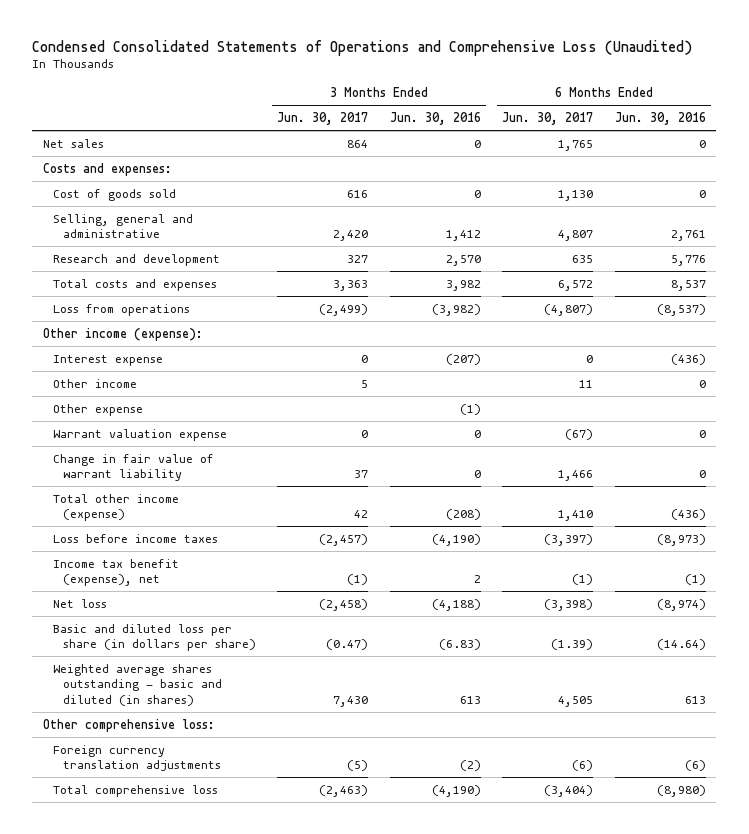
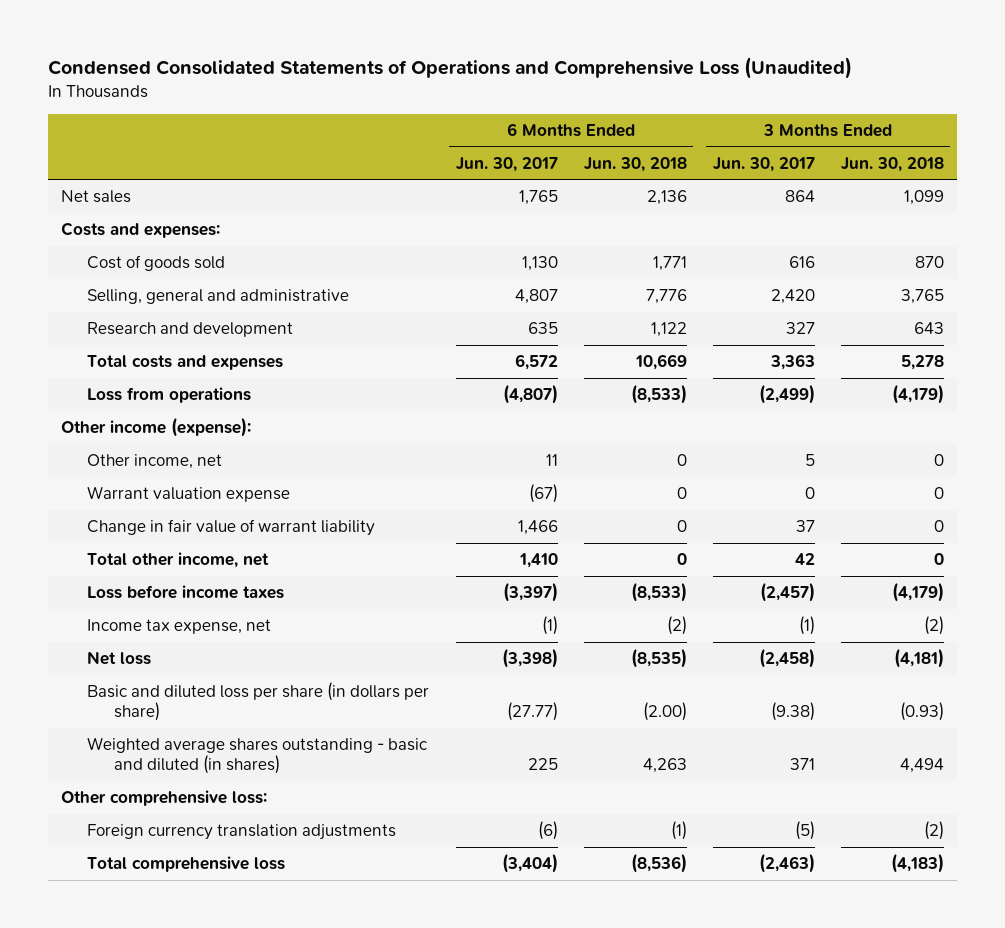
[389,112,481,126] Jun. 30, 2016 -> none
[614,112,706,126] Jun. 30, 2016 -> none
none -> [583,156,687,172] Jun. 30, 2018
none -> [840,156,944,172] Jun. 30, 2018
[53,354,164,366] Interest expense -> none
[53,403,144,416] Other expense -> none
[53,378,138,388] Other income -> [87,454,223,470] Other income, net
[53,493,180,522] Total other income (expense) -> [87,552,270,569] Total other income, net
[53,558,180,587] Income tax benefit (expense), net -> [87,619,272,635] Income tax expense, net
[326,639,369,651] (0.47) -> [770,702,815,722] (9.38)
[551,639,594,651] (1.39) -> [506,702,558,722] (27.77)
[333,696,369,708] 7,430 -> [789,758,815,771] 371
[558,696,594,708] 4,505 -> [527,758,558,771] 225

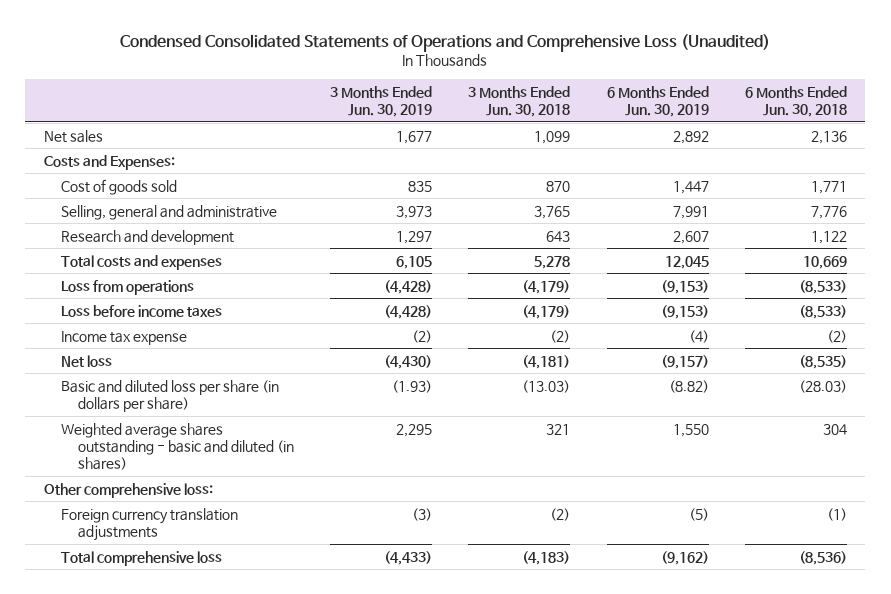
[455,156,558,172] Jun. 30, 2017 -> none
[712,156,815,172] Jun. 30, 2017 -> none
none -> [330,85,433,117] 3 Months Ended Jun. 30, 2019
none -> [606,85,709,117] 6 Months Ended Jun. 30, 2019
[60,222,220,239] Costs and expenses: -> [43,154,175,170] Costs and Expenses:
[60,417,251,438] Other income (expense): -> none
[87,454,223,470] Other income, net -> none
[87,486,291,503] Warrant valuation expense -> none
[87,519,376,537] Change in fair value of warrant liability -> none
[87,552,270,569] Total other income, net -> none
[87,619,272,635] Income tax expense, net -> [60,330,187,345] Income tax expense
[642,702,687,722] (2.00) -> [799,379,848,393] (28.03)
[899,702,944,722] (0.93) -> [522,379,571,393] (13.03)
[642,758,687,774] 4,263 -> [823,423,848,435] 304
[899,758,944,774] 4,494 -> [546,423,571,435] 321

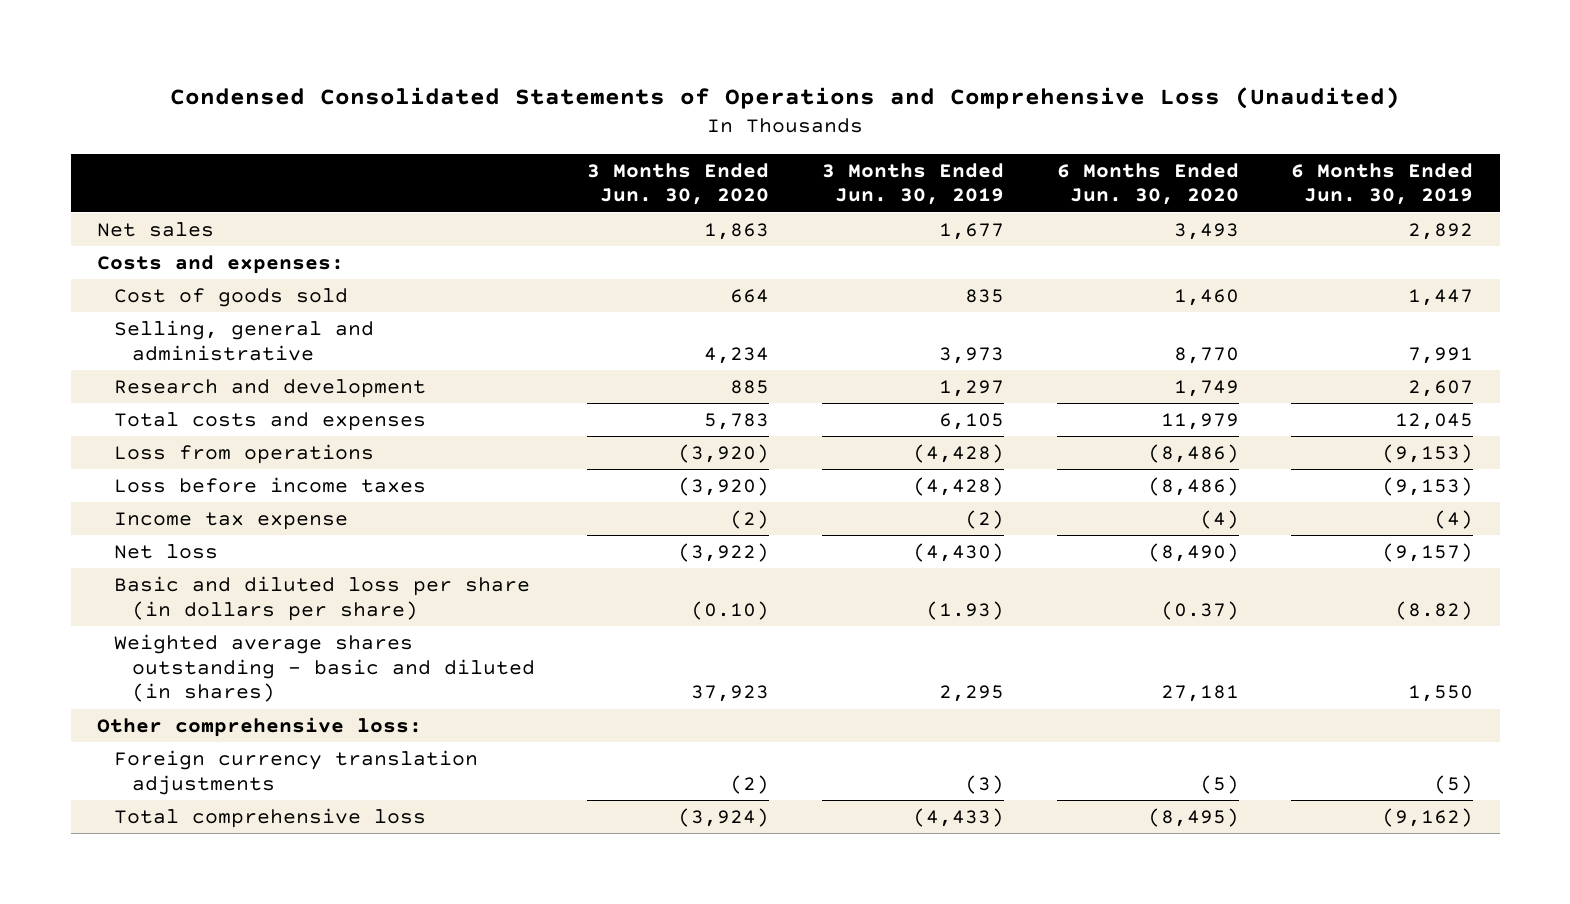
[468,85,571,117] 3 Months Ended Jun. 30, 2018 -> none
[745,85,848,117] 6 Months Ended Jun. 30, 2018 -> none
none -> [587,162,770,206] 3 Months Ended Jun. 30, 2020
none -> [1056,162,1239,206] 6 Months Ended Jun. 30, 2020
[43,154,175,170] Costs and Expenses: -> [96,254,344,274] Costs and expenses:

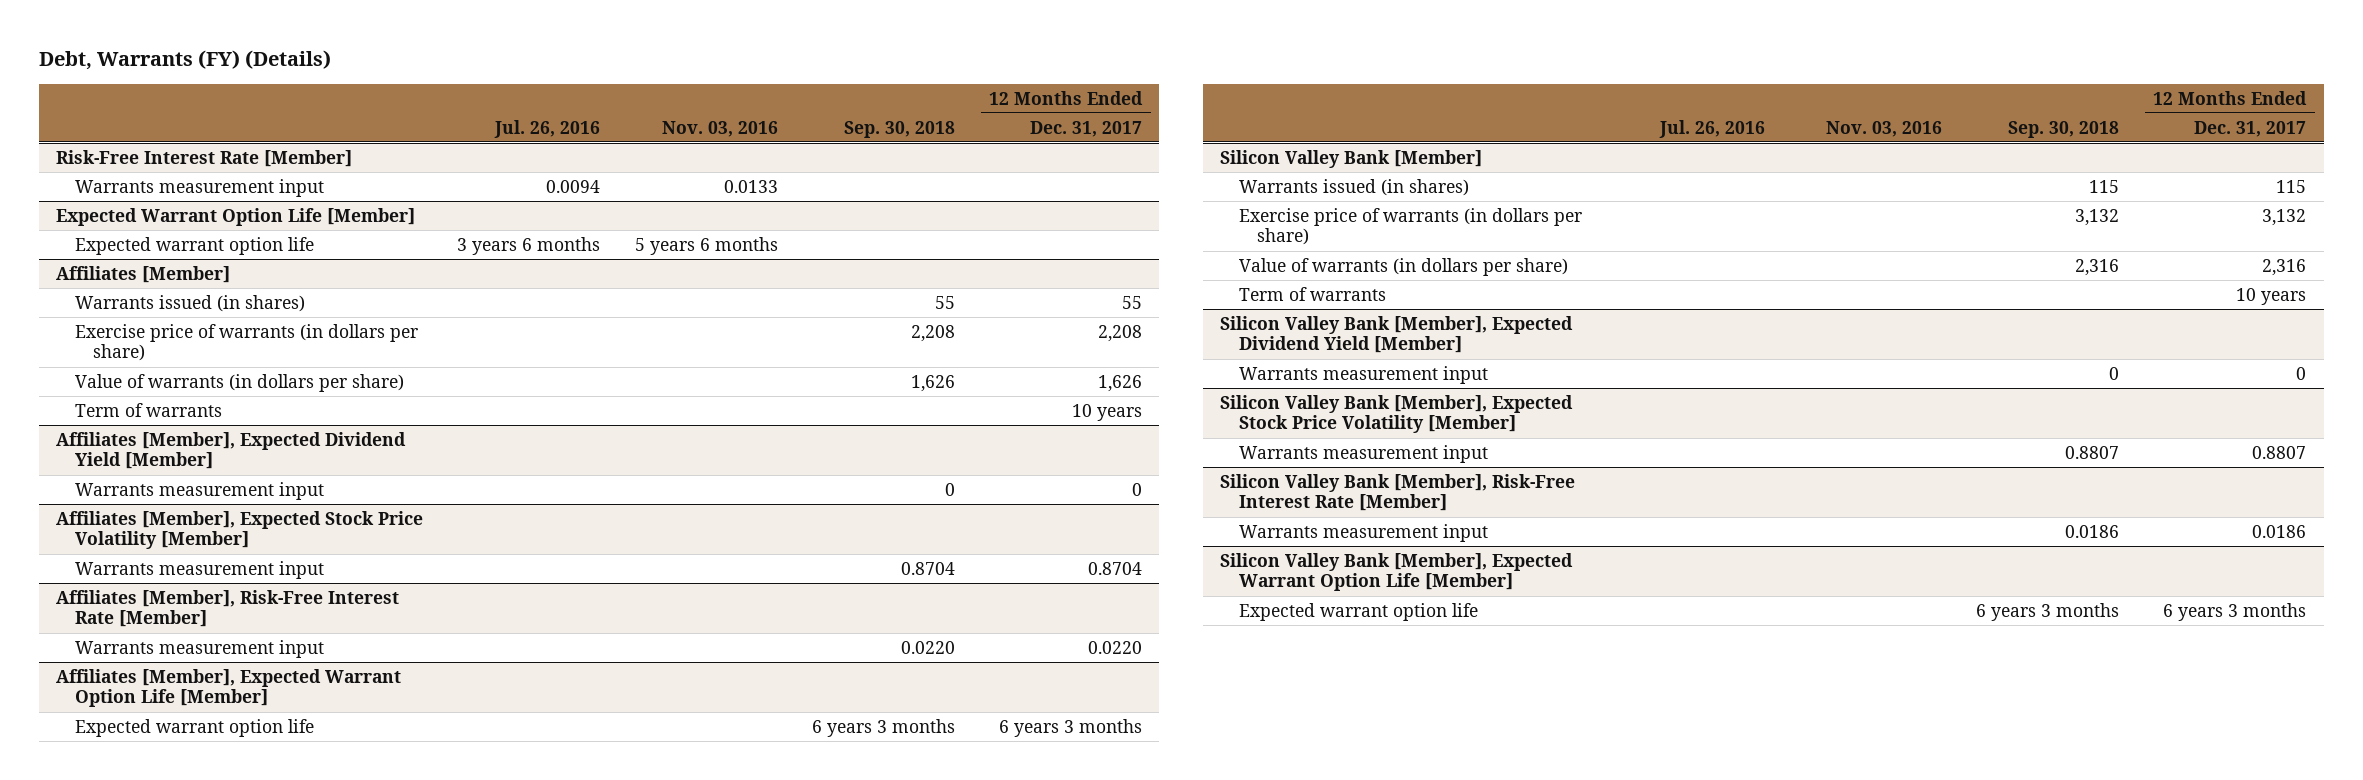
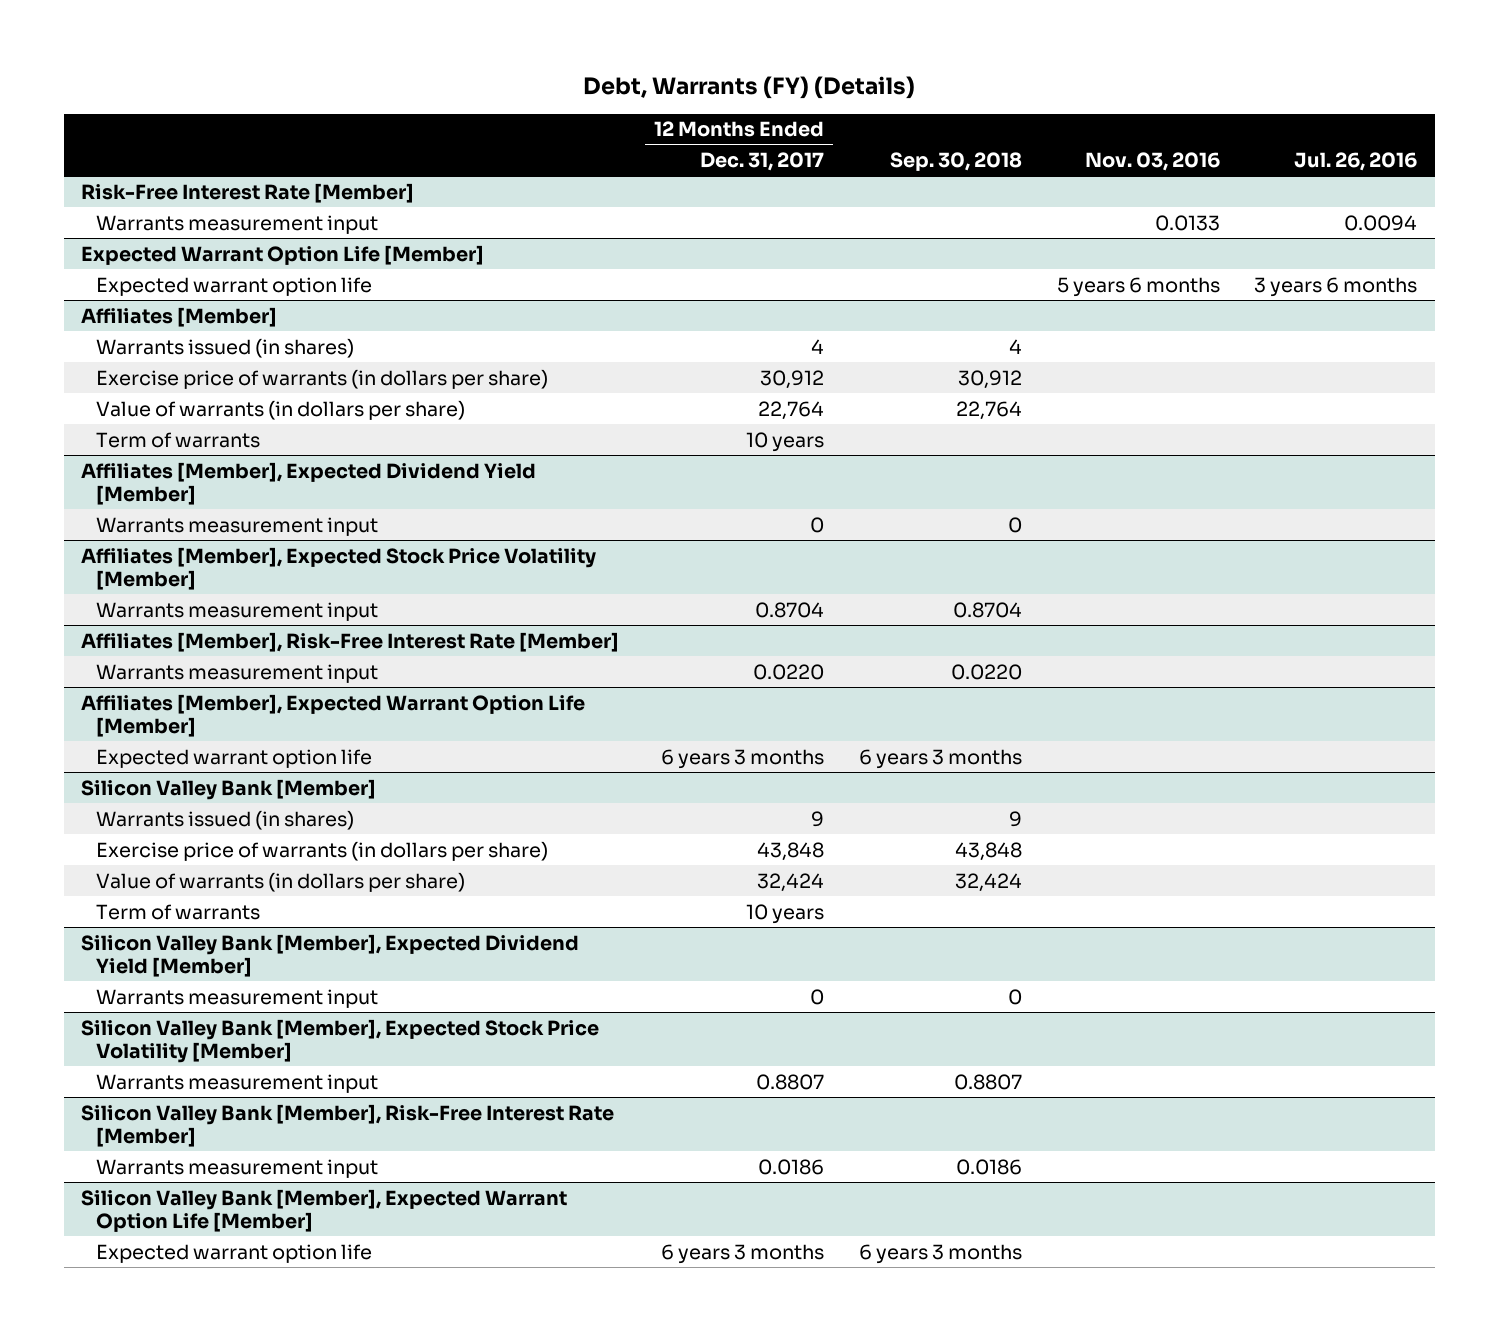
[934,295,955,309] 55 -> [1008,338,1022,354] 4
[1122,295,1143,309] 55 -> [810,338,824,354] 4
[910,324,955,342] 2,208 -> [957,369,1022,389] 30,912
[1098,324,1143,342] 2,208 -> [759,369,824,389] 30,912
[910,374,955,392] 1,626 -> [955,400,1022,420] 22,764
[1098,374,1143,392] 1,626 -> [757,400,824,420] 22,764
[2089,179,2120,193] 115 -> [1008,810,1022,827] 9
[2276,179,2307,193] 115 -> [810,810,824,827] 9
[2075,208,2120,226] 3,132 -> [954,841,1022,861] 43,848
[2262,208,2307,226] 3,132 -> [756,841,824,861] 43,848
[2075,258,2120,276] 2,316 -> [954,872,1022,892] 32,424
[2262,258,2307,276] 2,316 -> [756,872,824,892] 32,424

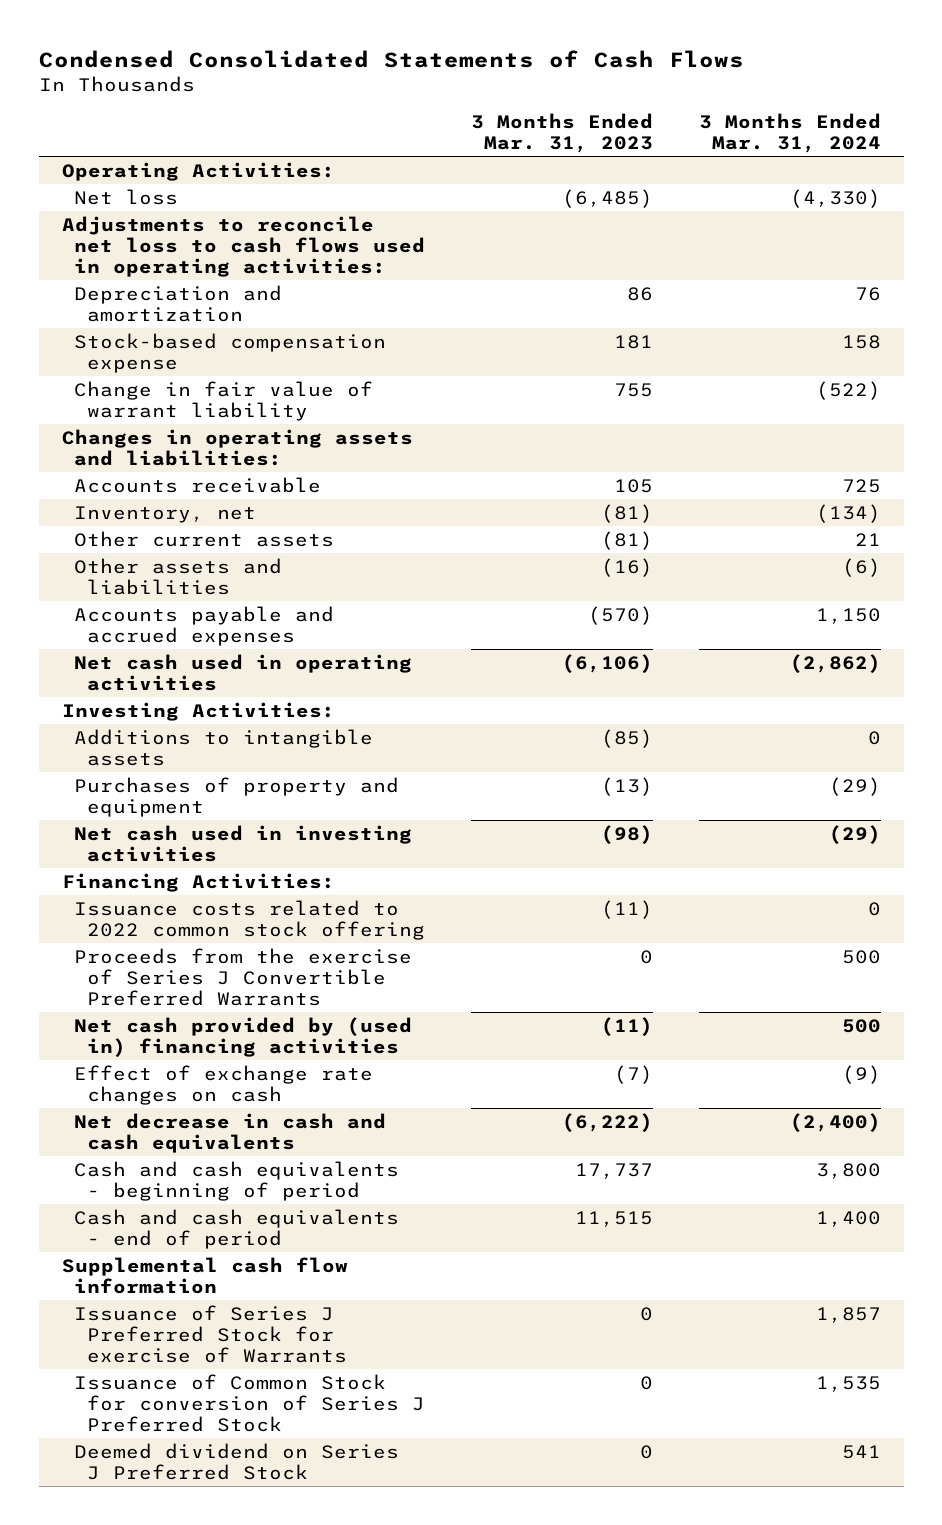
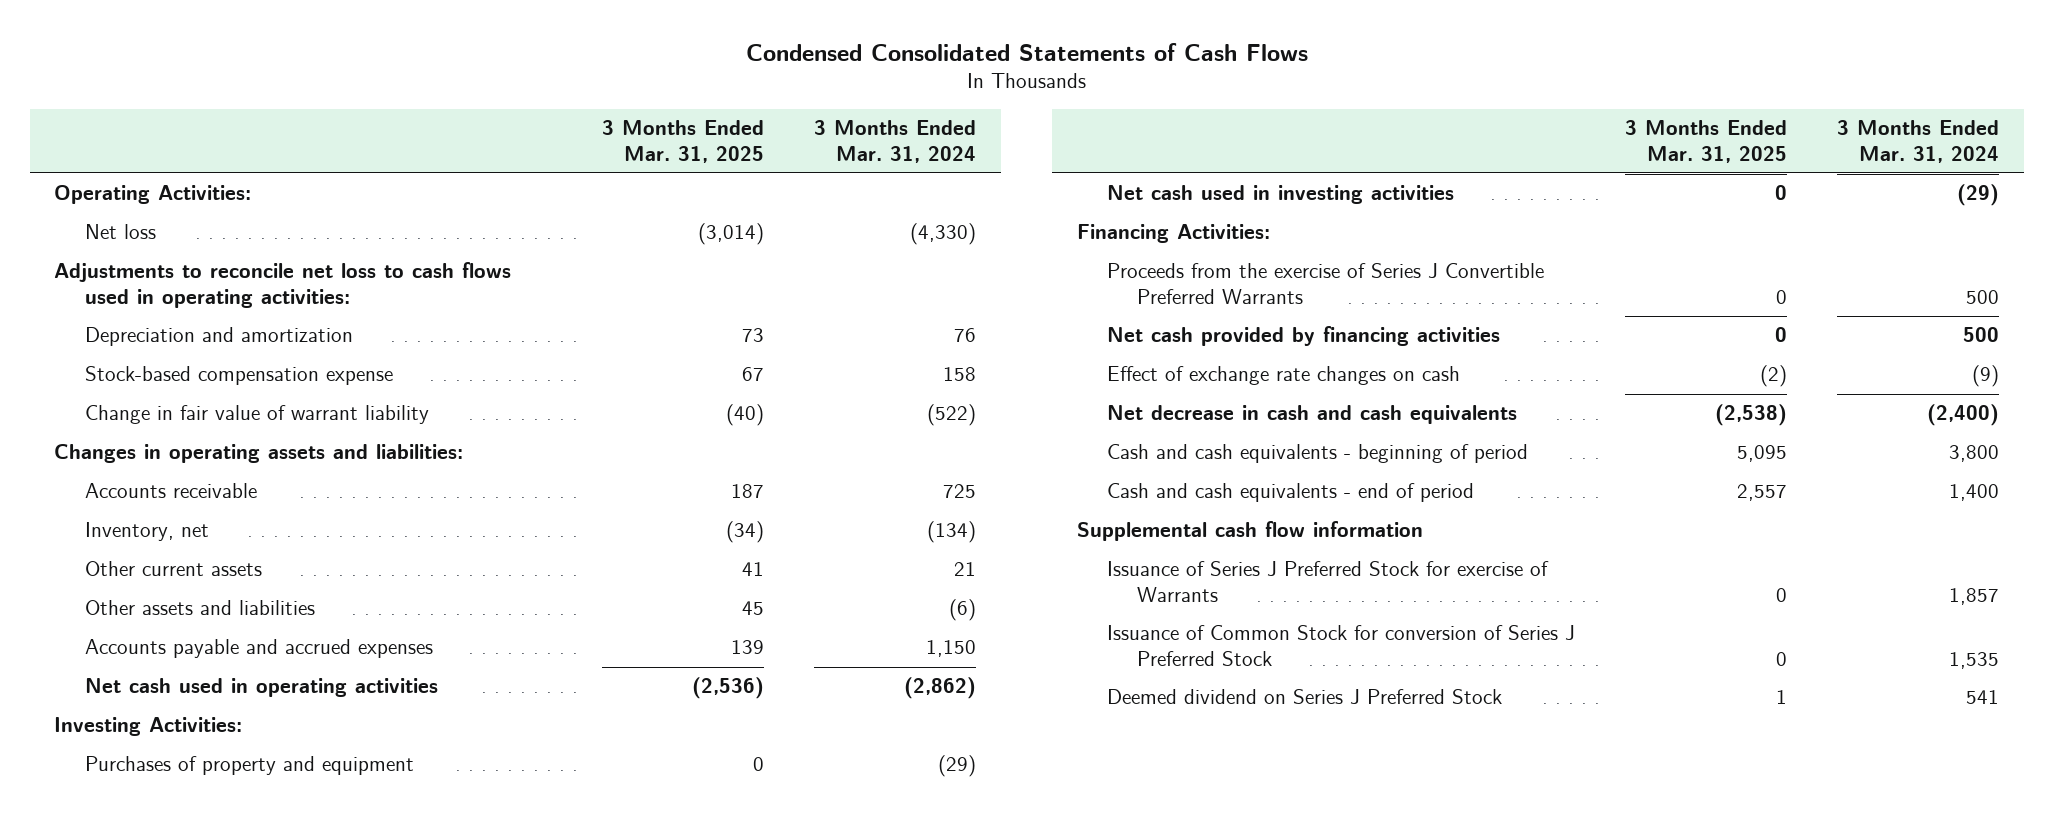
[471,113,654,154] 3 Months Ended Mar. 31, 2023 -> none
none -> [602,120,765,163] 3 Months Ended Mar. 31, 2025
[74,728,374,766] Additions to intangible assets -> none
[74,899,425,940] Issuance costs related to 2022 common stock offering -> none
[74,1016,413,1057] Net cash provided by (used in) financing activities -> [1107,326,1501,347] Net cash provided by financing activities

